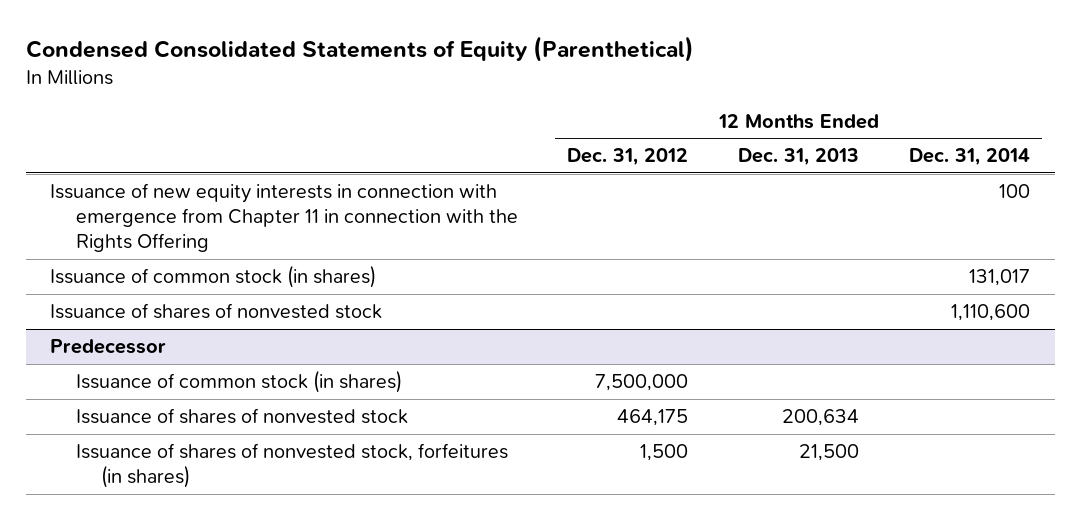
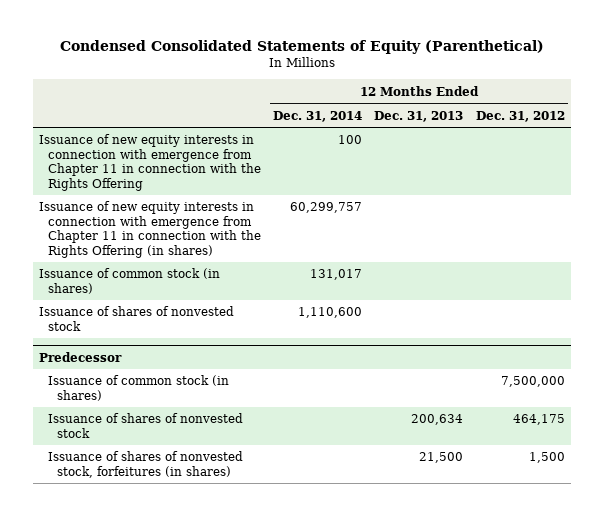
none -> [38,201,262,258] Issuance of new equity interests in connection with emergence from Chapter 11 in connection with the Rights Offering (in shares)

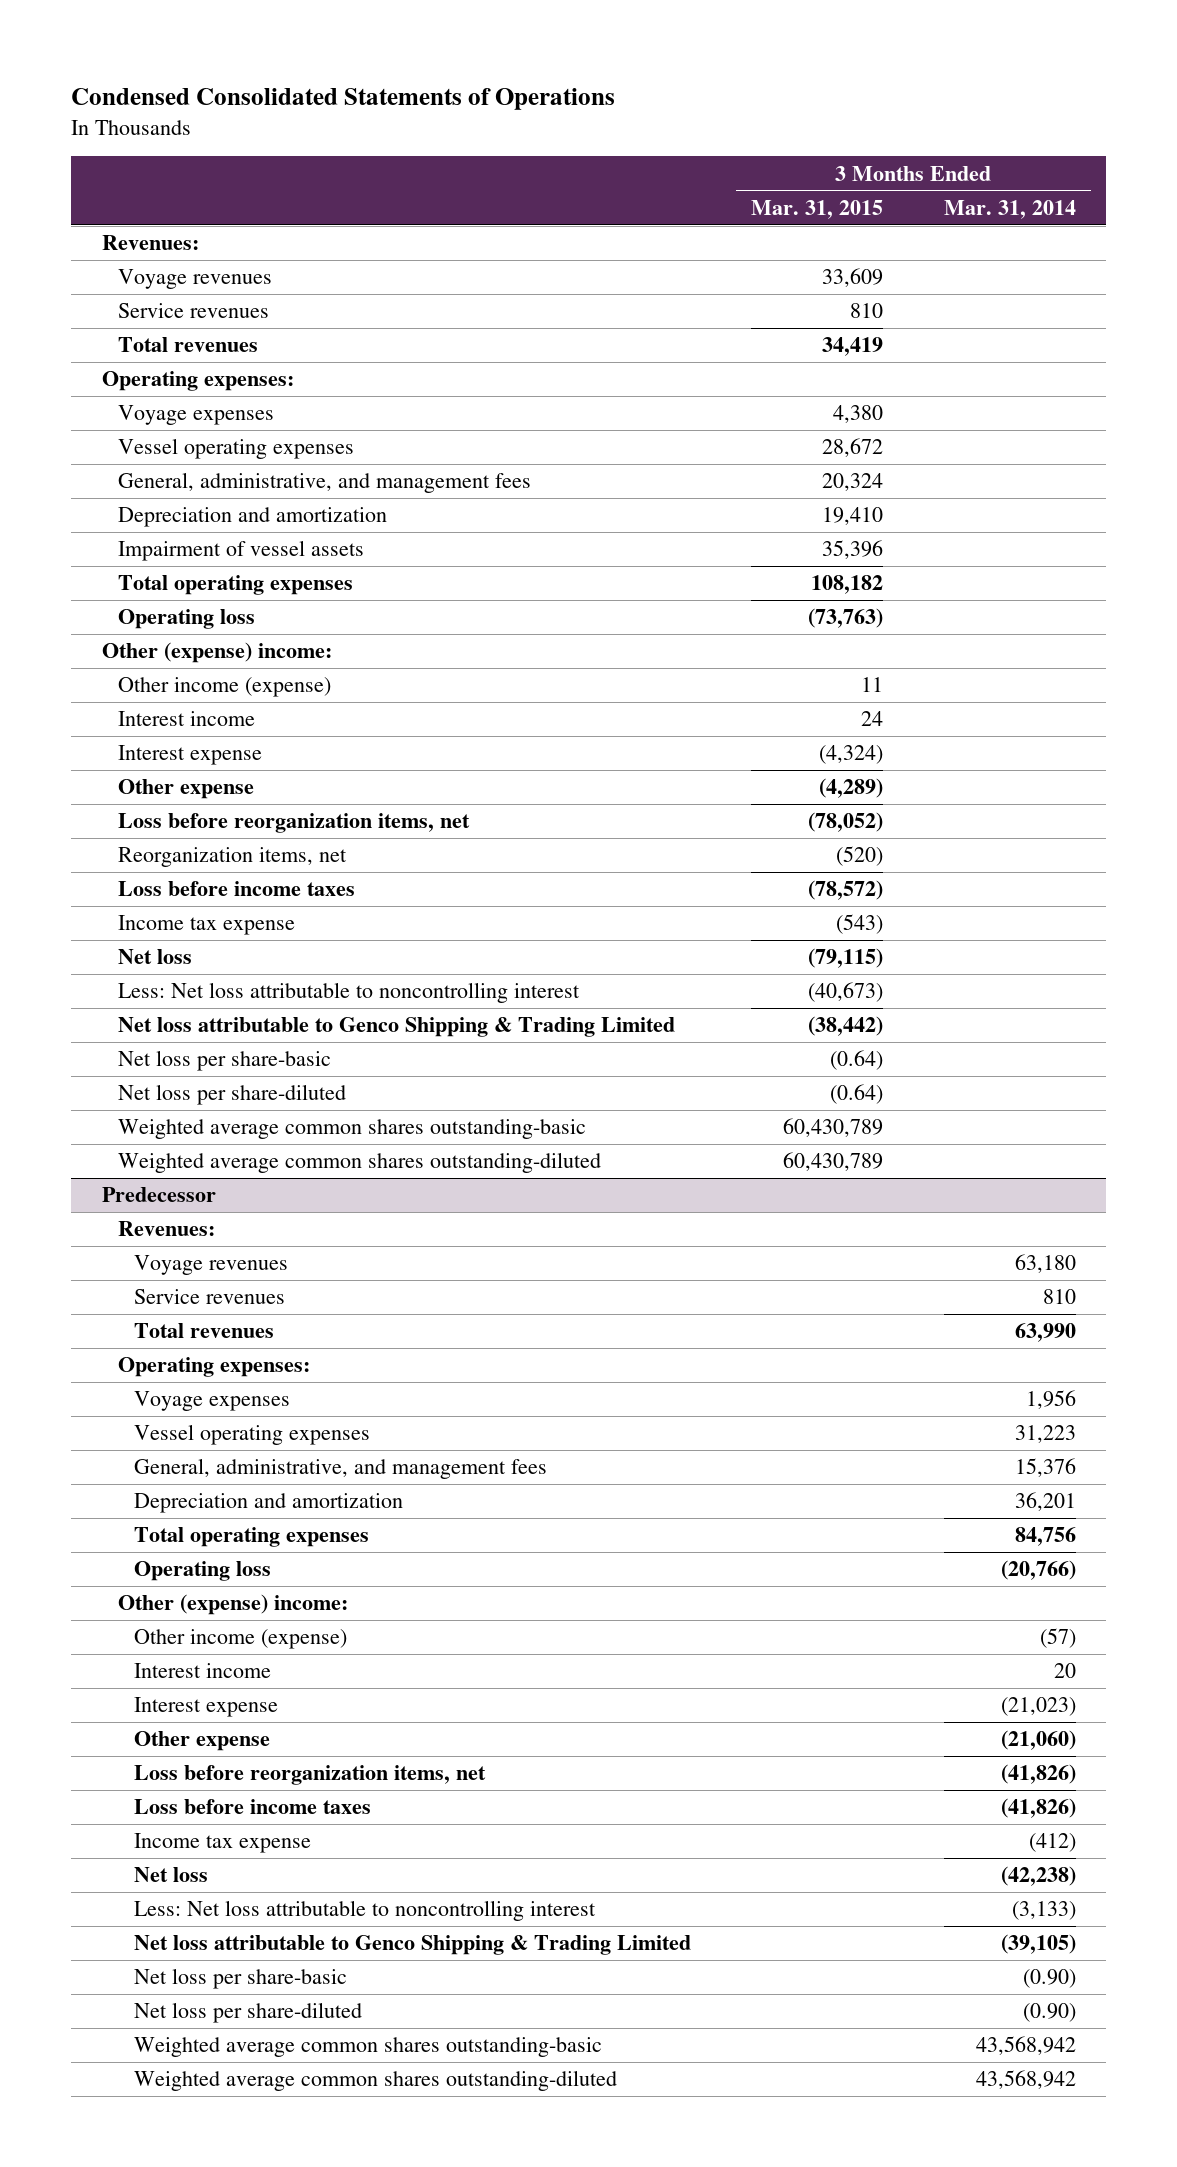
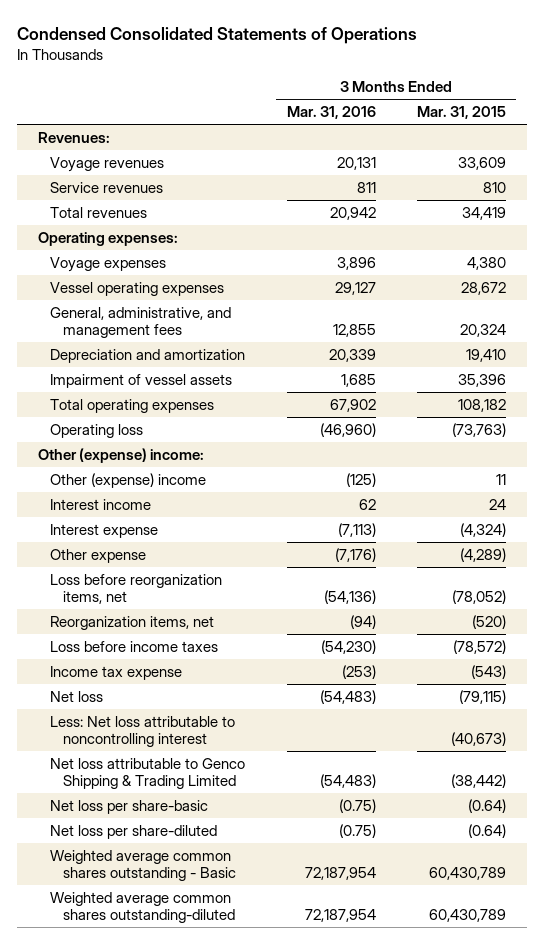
[943,199,1076,219] Mar. 31, 2014 -> none
none -> [286,106,376,120] Mar. 31, 2016
[117,677,331,698] Other income (expense) -> [50,472,207,488] Other (expense) income
[117,1119,586,1140] Weighted average common shares outstanding-basic -> [50,849,236,882] Weighted average common shares outstanding - Basic
[101,1187,216,1203] Predecessor -> none
[117,1221,215,1237] Revenues: -> none
[133,1255,288,1276] Voyage revenues -> none
[133,1289,285,1305] Service revenues -> none
[133,1323,274,1339] Total revenues -> none
[117,1357,310,1378] Operating expenses: -> none
[133,1391,290,1412] Voyage expenses -> none
[133,1424,370,1446] Vessel operating expenses -> none
[133,1458,547,1480] General, administrative, and management fees -> none
[133,1493,403,1514] Depreciation and amortization -> none
[133,1527,369,1548] Total operating expenses -> none
[133,1561,271,1582] Operating loss -> none
[117,1594,348,1616] Other (expense) income: -> none
[133,1629,347,1650] Other income (expense) -> none
[133,1663,271,1679] Interest income -> none
[133,1697,278,1718] Interest expense -> none
[133,1731,270,1752] Other expense -> none
[133,1765,486,1786] Loss before reorganization items, net -> none
[133,1799,371,1815] Loss before income taxes -> none
[133,1833,311,1854] Income tax expense -> none
[133,1867,208,1883] Net loss -> none
[133,1900,596,1922] Less: Net loss attributable to noncontrolling interest -> none
[133,1935,691,1956] Net loss attributable to Genco Shipping & Trading Limited -> none
[133,1968,347,1990] Net loss per share-basic -> none
[133,2002,362,2024] Net loss per share-diluted -> none
[133,2037,602,2058] Weighted average common shares outstanding-basic -> none
[133,2070,617,2092] Weighted average common shares outstanding-diluted -> none

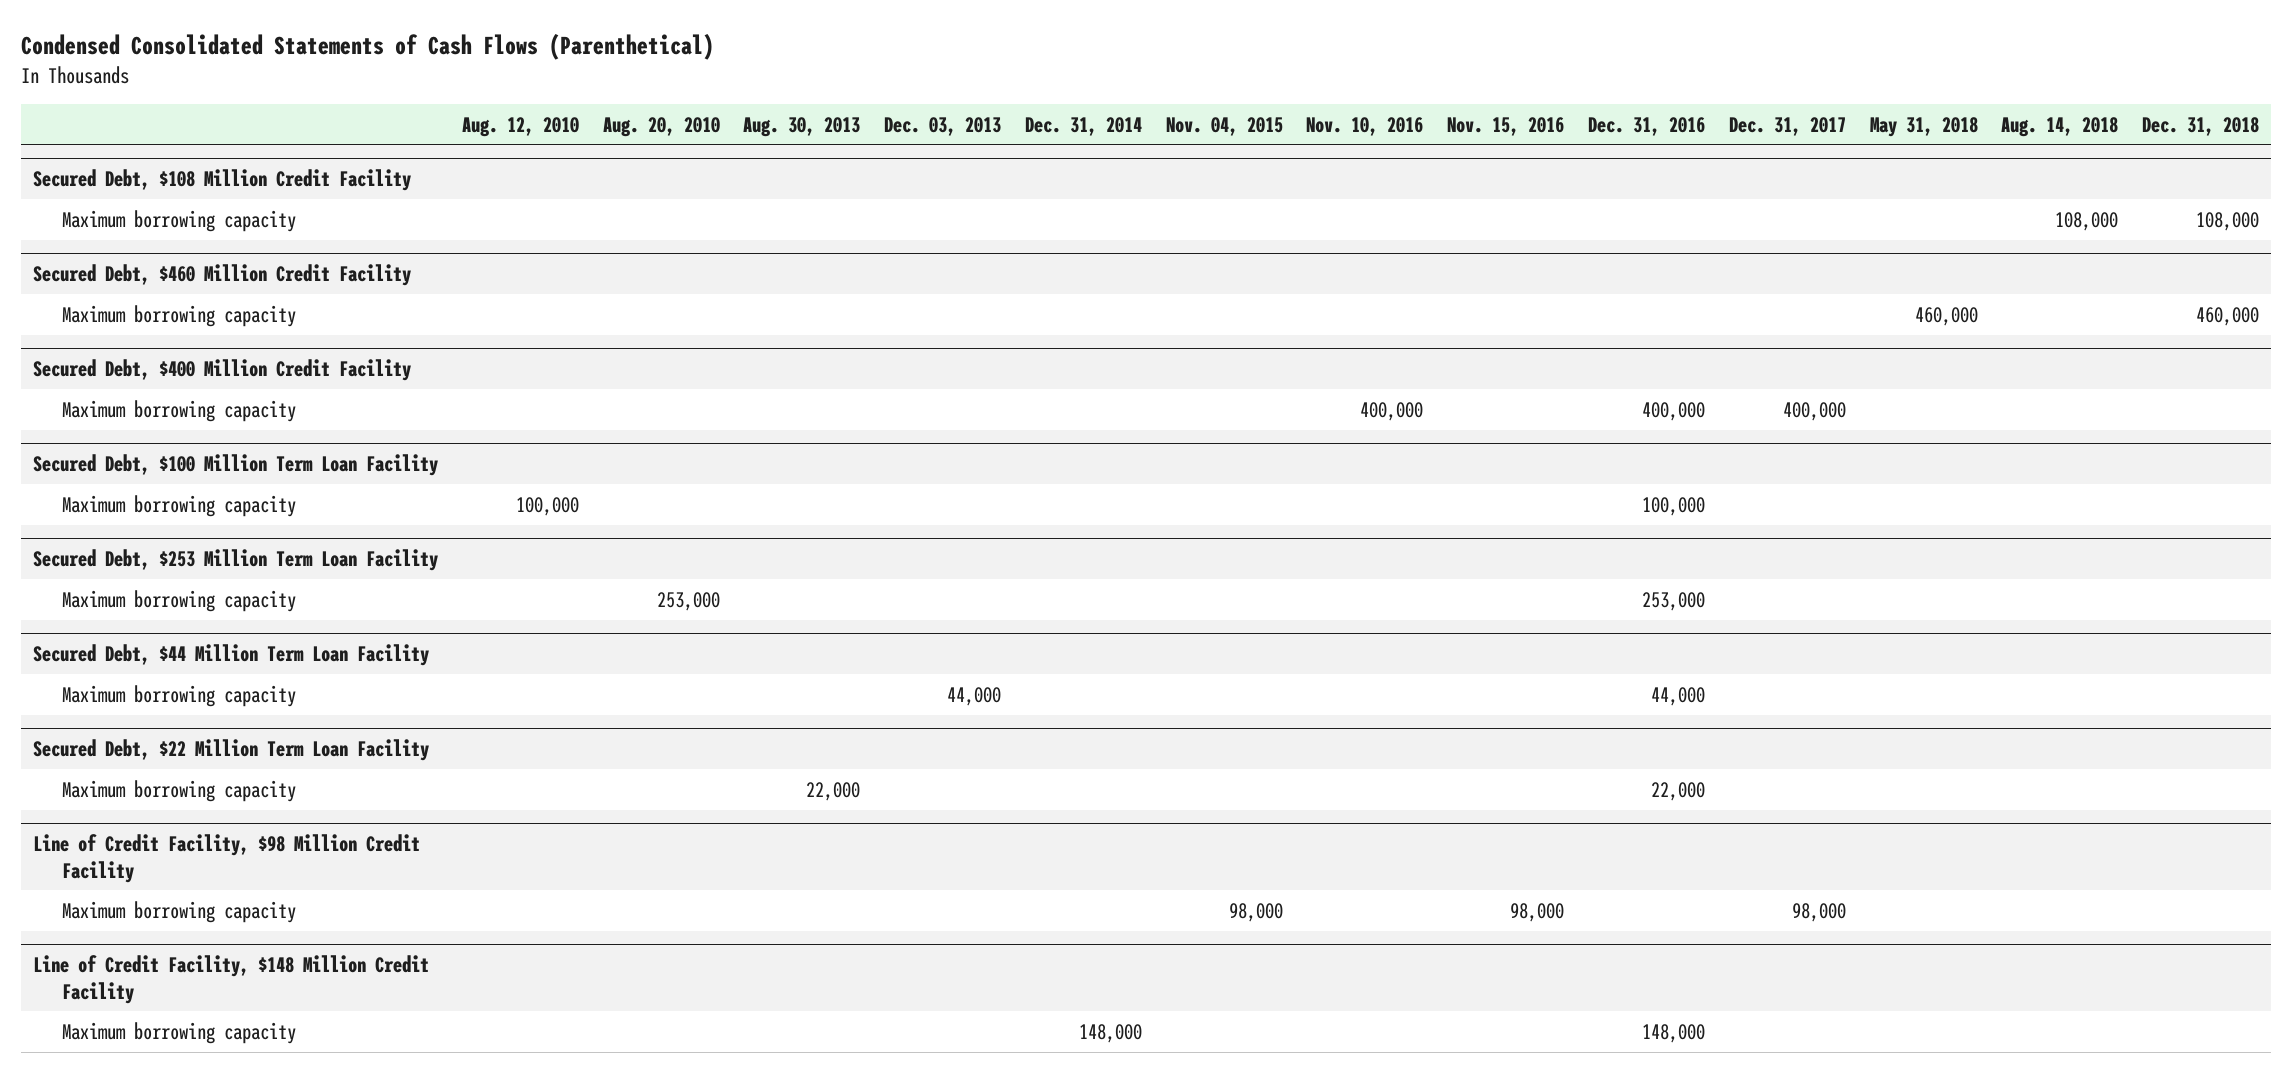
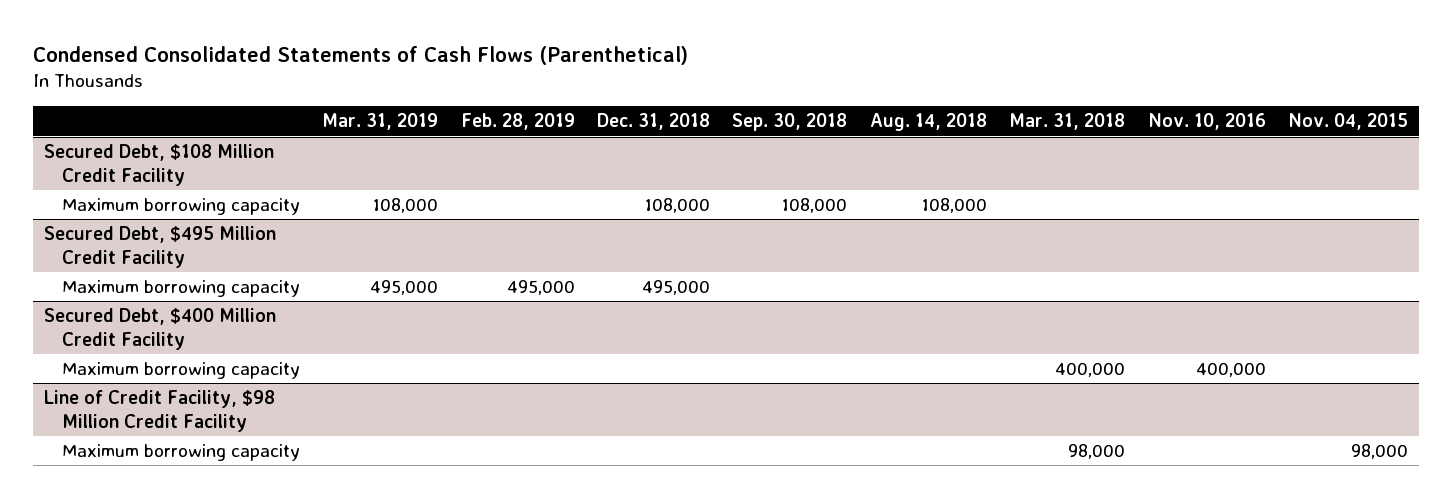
[461,116,579,137] Aug. 12, 2010 -> none
[602,116,720,137] Aug. 20, 2010 -> none
[743,116,861,137] Aug. 30, 2013 -> none
[884,116,1002,136] Dec. 03, 2013 -> none
[1024,116,1142,136] Dec. 31, 2014 -> none
[1447,116,1565,136] Nov. 15, 2016 -> none
[1588,116,1706,136] Dec. 31, 2016 -> none
[1728,116,1846,136] Dec. 31, 2017 -> none
[1869,116,1978,137] May 31, 2018 -> none
none -> [322,113,439,131] Mar. 31, 2019
none -> [460,113,575,131] Feb. 28, 2019
none -> [732,113,848,132] Sep. 30, 2018
none -> [1009,113,1126,131] Mar. 31, 2018
[32,263,411,286] Secured Debt, $460 Million Credit Facility -> [44,226,277,268] Secured Debt, $495 Million Credit Facility
[2196,306,2260,326] 460,000 -> [641,280,710,296] 495,000
[32,453,438,476] Secured Debt, $100 Million Term Loan Facility -> none
[62,494,297,517] Maximum borrowing capacity -> none
[32,548,438,571] Secured Debt, $253 Million Term Loan Facility -> none
[62,589,297,612] Maximum borrowing capacity -> none
[32,643,429,666] Secured Debt, $44 Million Term Loan Facility -> none
[62,684,297,707] Maximum borrowing capacity -> none
[32,738,429,761] Secured Debt, $22 Million Term Loan Facility -> none
[62,779,297,802] Maximum borrowing capacity -> none
[32,954,429,1004] Line of Credit Facility, $148 Million Credit Facility -> none
[62,1021,297,1044] Maximum borrowing capacity -> none

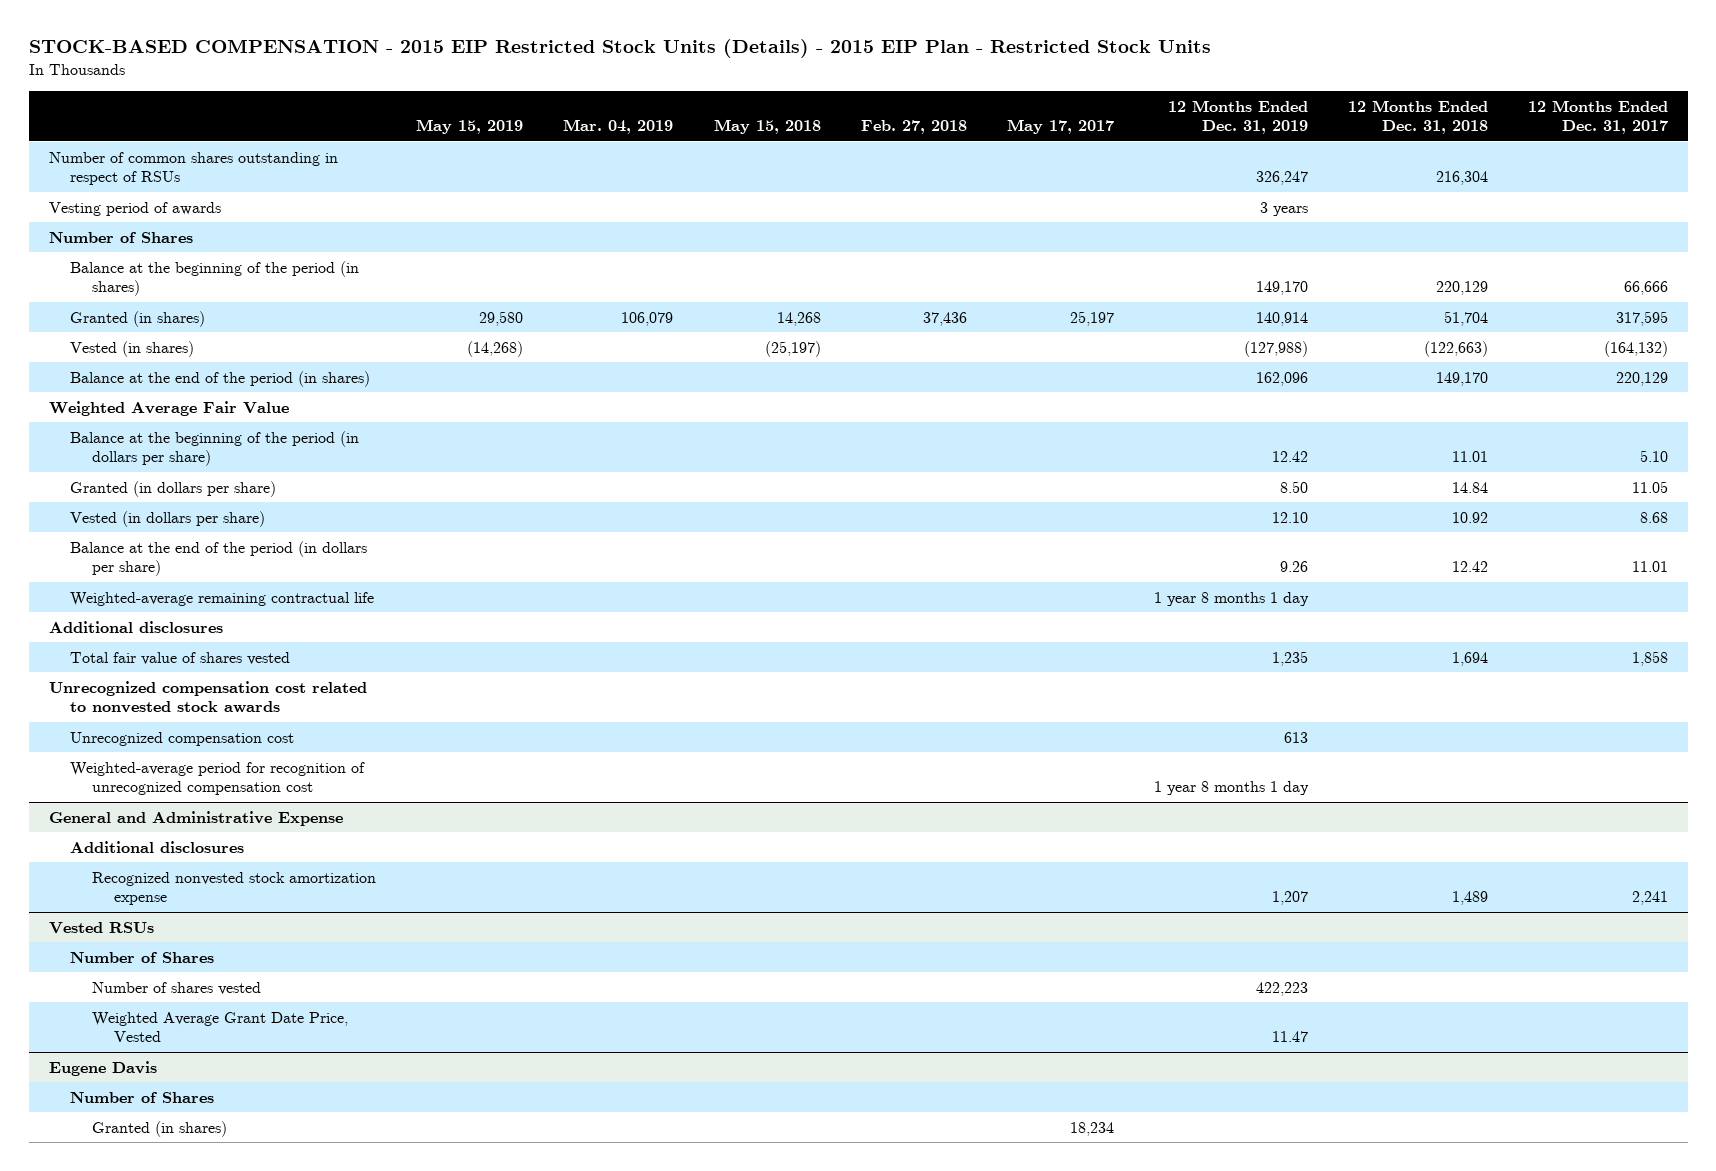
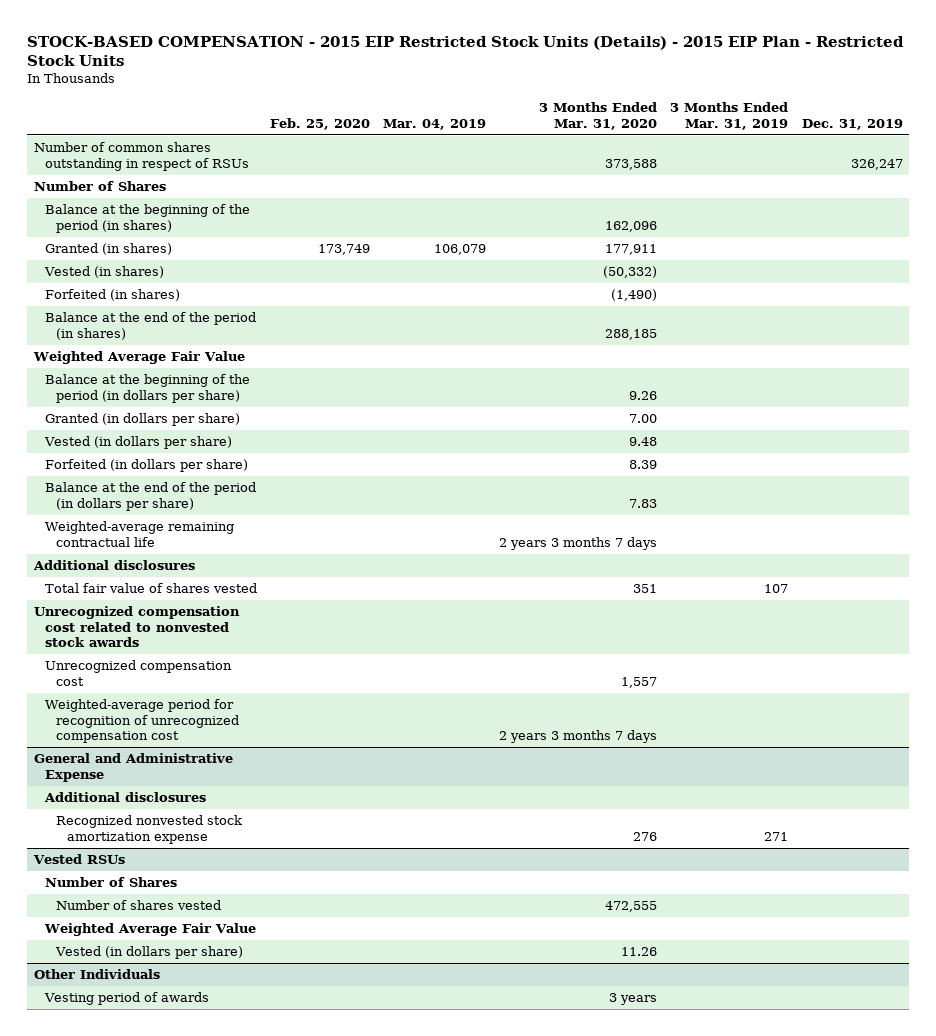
[416,119,524,135] May 15, 2019 -> none
[713,119,821,135] May 15, 2018 -> none
[860,120,967,135] Feb. 27, 2018 -> none
[1006,119,1114,135] May 17, 2017 -> none
[1167,99,1308,135] 12 Months Ended Dec. 31, 2019 -> none
[1347,99,1488,135] 12 Months Ended Dec. 31, 2018 -> none
[1527,99,1668,135] 12 Months Ended Dec. 31, 2017 -> none
none -> [270,117,371,130] Feb. 25, 2020
none -> [539,102,658,130] 3 Months Ended Mar. 31, 2020
none -> [670,102,789,130] 3 Months Ended Mar. 31, 2019
none -> [801,118,903,130] Dec. 31, 2019
[48,201,221,216] Vesting period of awards -> none
none -> [45,289,181,302] Forfeited (in shares)
none -> [45,459,249,473] Forfeited (in dollars per share)
[92,1011,349,1043] Weighted Average Grant Date Price, Vested -> none
[70,1091,215,1103] Number of Shares -> none
[92,1120,228,1137] Granted (in shares) -> none
none -> [44,923,257,937] Weighted Average Fair Value
none -> [55,946,244,960] Vested (in dollars per share)
[48,1060,157,1076] Eugene Davis -> [33,969,160,980] Other Individuals
none -> [44,992,210,1006] Vesting period of awards

